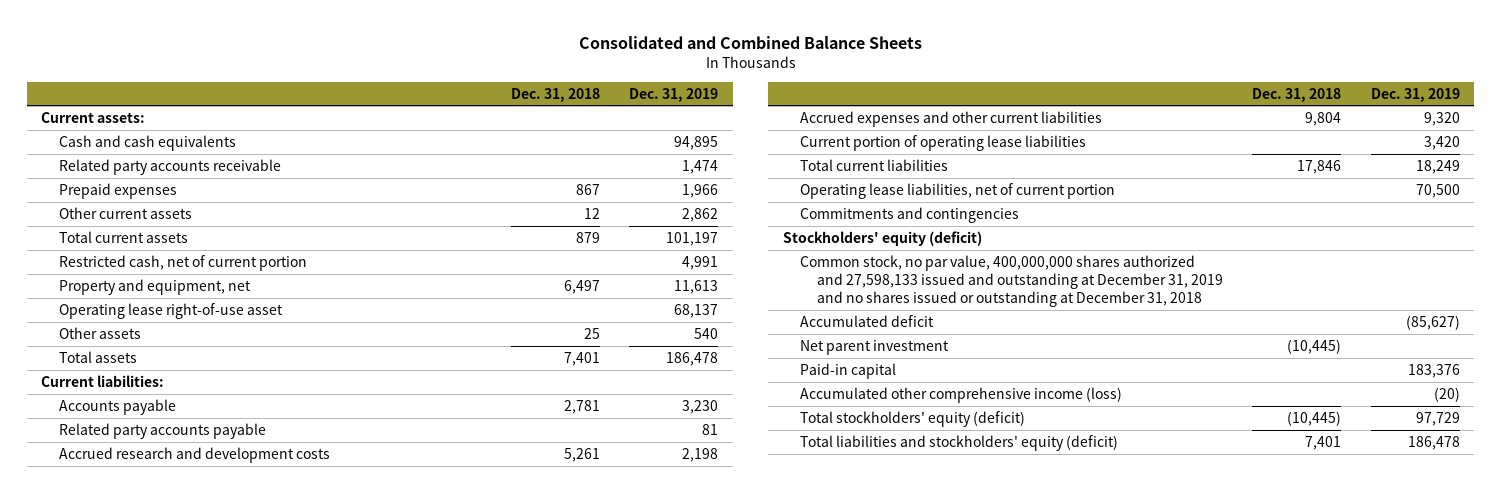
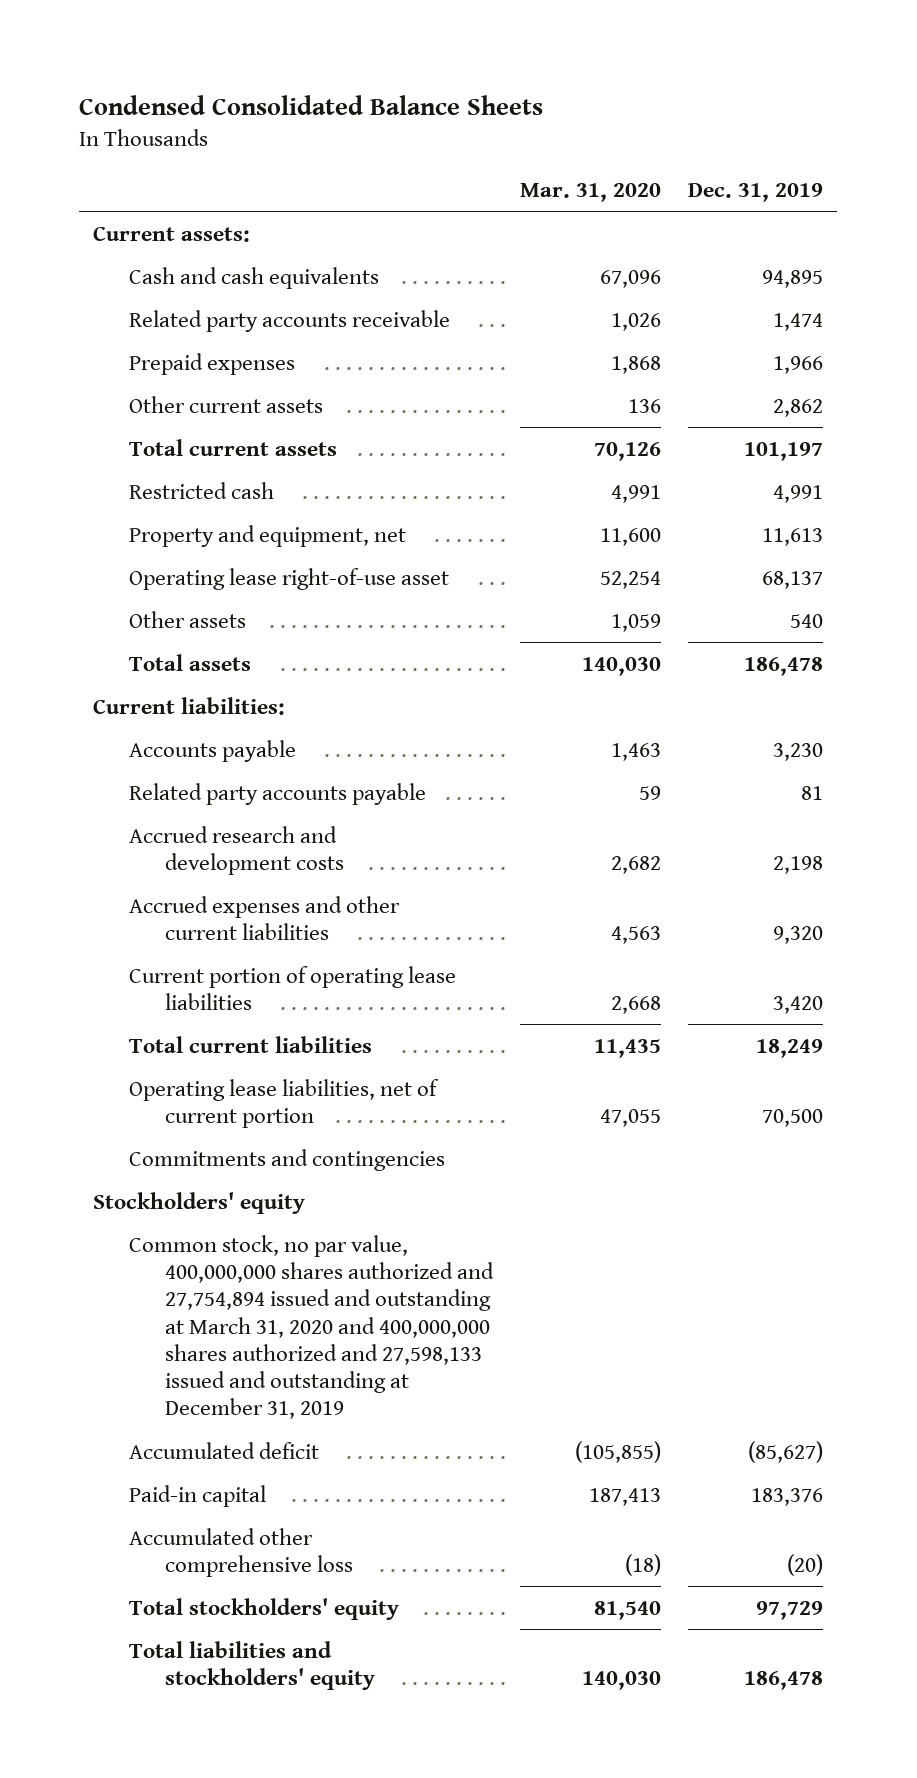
[578,35,922,49] Consolidated and Combined Balance Sheets -> [79,94,544,115] Condensed Consolidated Balance Sheets
[511,87,601,102] Dec. 31, 2018 -> none
none -> [520,183,662,203] Mar. 31, 2020
[58,254,307,271] Restricted cash, net of current portion -> [128,481,274,499] Restricted cash
[782,230,982,246] Stockholders' equity (deficit) -> [93,1191,306,1214] Stockholders' equity
[799,254,1224,308] Common stock, no par value, 400,000,000 shares authorized and 27,598,133 issued and outstanding at December 31, 2019 and no shares issued or outstanding at December 31, 2018 -> [128,1234,494,1420] Common stock, no par value, 400,000,000 shares authorized and 27,754,894 issued and outstanding at March 31, 2020 and 400,000,000 shares authorized and 27,598,133 issued and outstanding at December 31, 2019
[799,339,949,355] Net parent investment -> none
[799,386,1122,403] Accumulated other comprehensive income (loss) -> [128,1527,353,1577] Accumulated other comprehensive loss
[799,410,1025,427] Total stockholders' equity (deficit) -> [128,1597,399,1620] Total stockholders' equity
[799,434,1118,451] Total liabilities and stockholders' equity (deficit) -> [128,1640,375,1690] Total liabilities and stockholders' equity

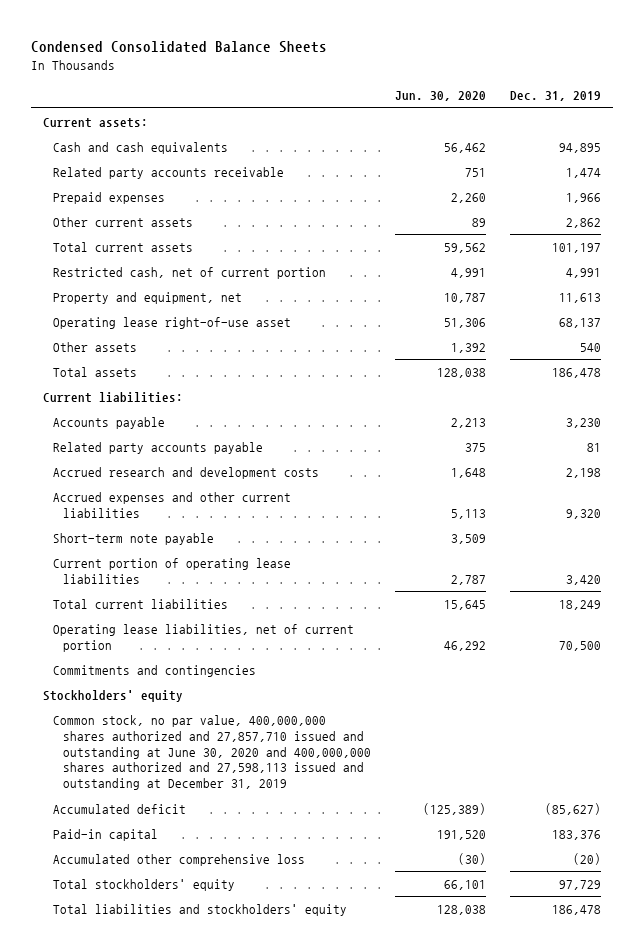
[520,183,662,203] Mar. 31, 2020 -> none
none -> [394,91,486,102] Jun. 30, 2020
[128,481,274,499] Restricted cash -> [52,266,326,279] Restricted cash, net of current portion
none -> [52,532,214,545] Short-term note payable
[128,1234,494,1420] Common stock, no par value, 400,000,000 shares authorized and 27,754,894 issued and outstanding at March 31, 2020 and 400,000,000 shares authorized and 27,598,133 issued and outstanding at December 31, 2019 -> [52,714,371,791] Common stock, no par value, 400,000,000 shares authorized and 27,857,710 issued and outstanding at June 30, 2020 and 400,000,000 shares authorized and 27,598,113 issued and outstanding at December 31, 2019

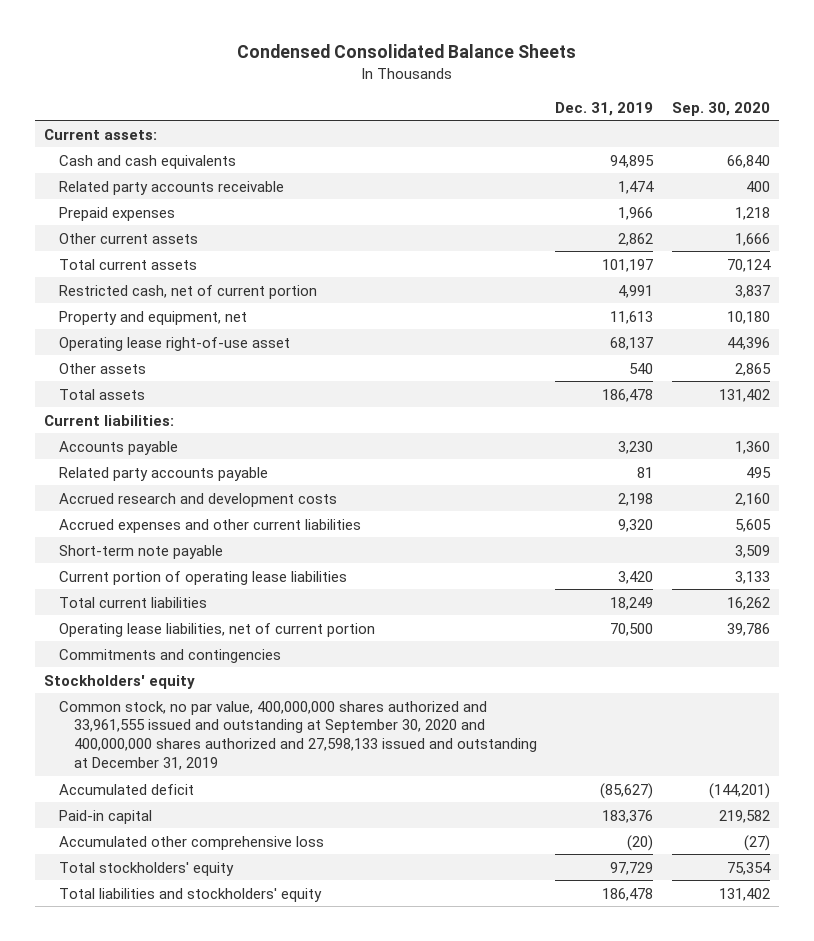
[394,91,486,102] Jun. 30, 2020 -> none
none -> [671,101,770,116] Sep. 30, 2020
[52,714,371,791] Common stock, no par value, 400,000,000 shares authorized and 27,857,710 issued and outstanding at June 30, 2020 and 400,000,000 shares authorized and 27,598,113 issued and outstanding at December 31, 2019 -> [59,700,537,771] Common stock, no par value, 400,000,000 shares authorized and 33,961,555 issued and outstanding at September 30, 2020 and 400,000,000 shares authorized and 27,598,133 issued and outstanding at December 31, 2019

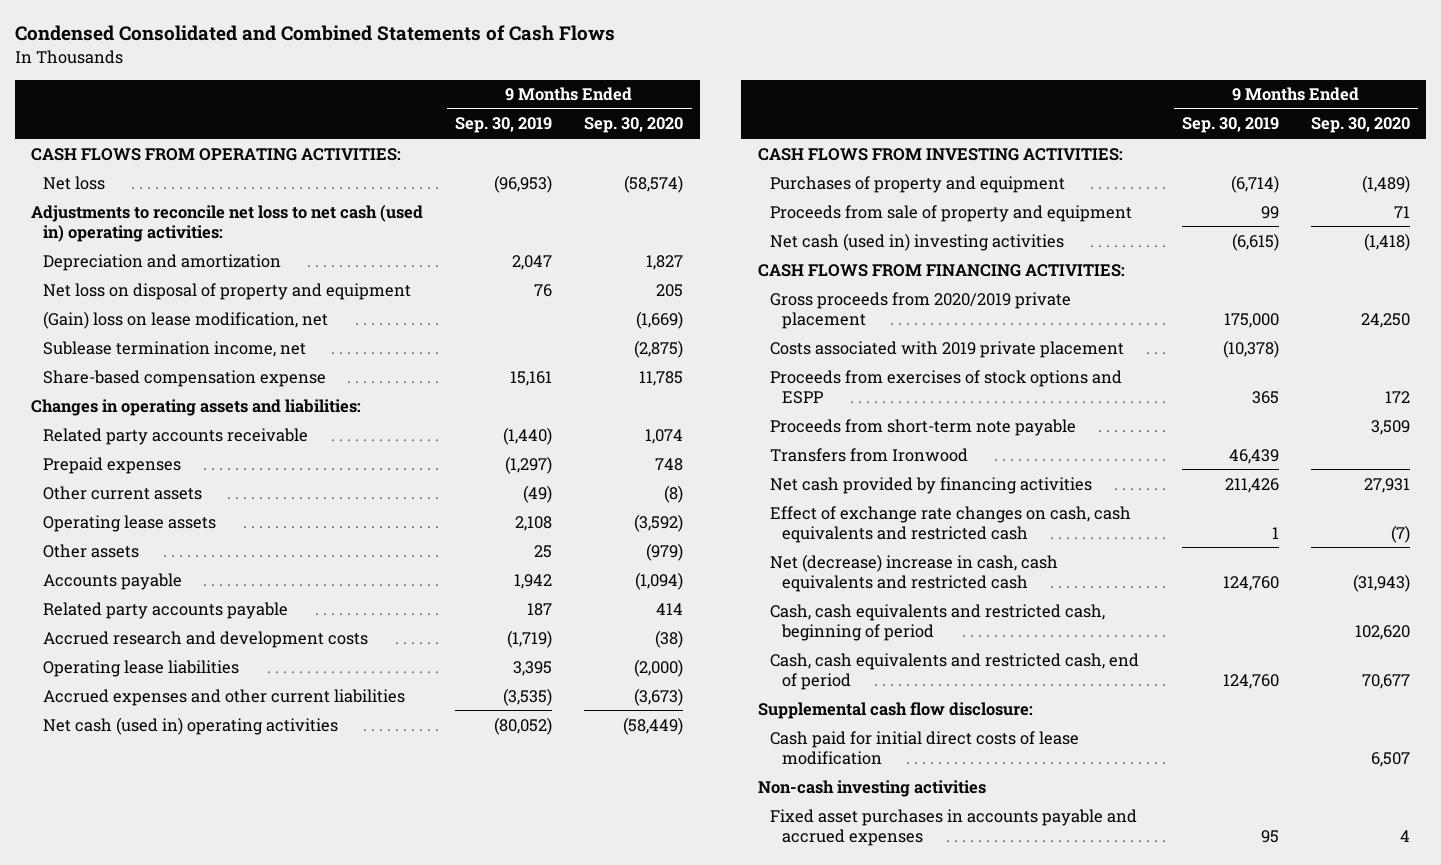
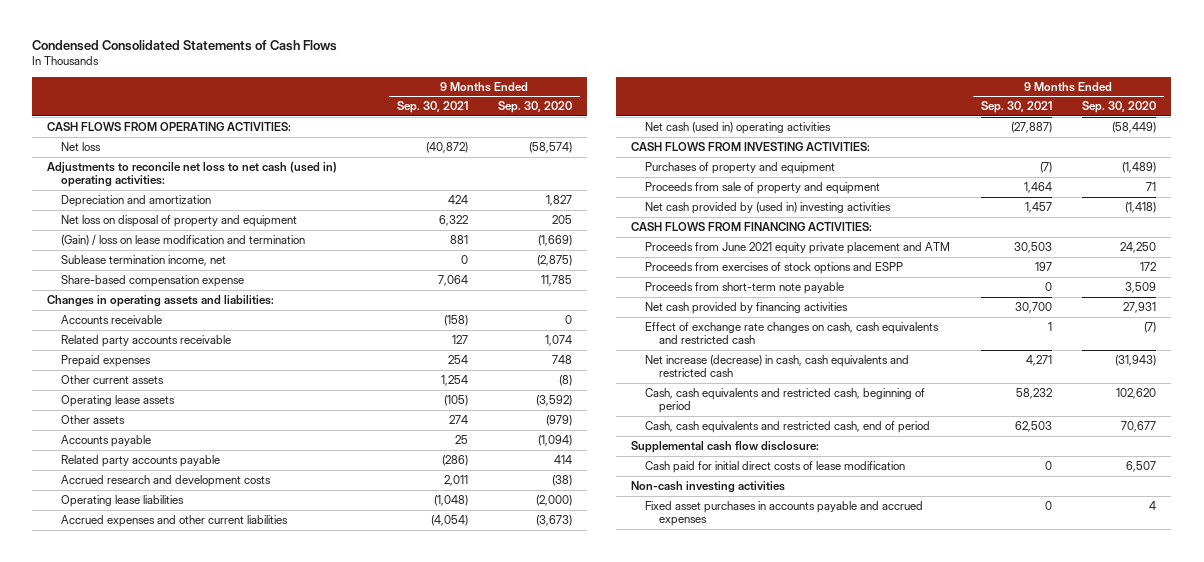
[14,25,615,42] Condensed Consolidated and Combined Statements of Cash Flows -> [32,39,338,51] Condensed Consolidated Statements of Cash Flows
[455,117,553,134] Sep. 30, 2019 -> none
none -> [396,101,468,114] Sep. 30, 2021
[43,310,329,329] (Gain) loss on lease modification, net -> [61,234,306,246] (Gain) / loss on lease modification and termination
none -> [61,314,163,324] Accounts receivable
[769,232,1064,251] Net cash (used in) investing activities -> [645,201,892,214] Net cash provided by (used in) investing activities
[769,340,1124,358] Costs associated with 2019 private placement -> none
[769,291,1071,329] Gross proceeds from 2020/2019 private placement -> [645,241,951,254] Proceeds from June 2021 equity private placement and ATM
[769,447,968,462] Transfers from Ironwood -> none
[769,553,1058,592] Net (decrease) increase in cash, cash equivalents and restricted cash -> [645,354,910,378] Net increase (decrease) in cash, cash equivalents and restricted cash

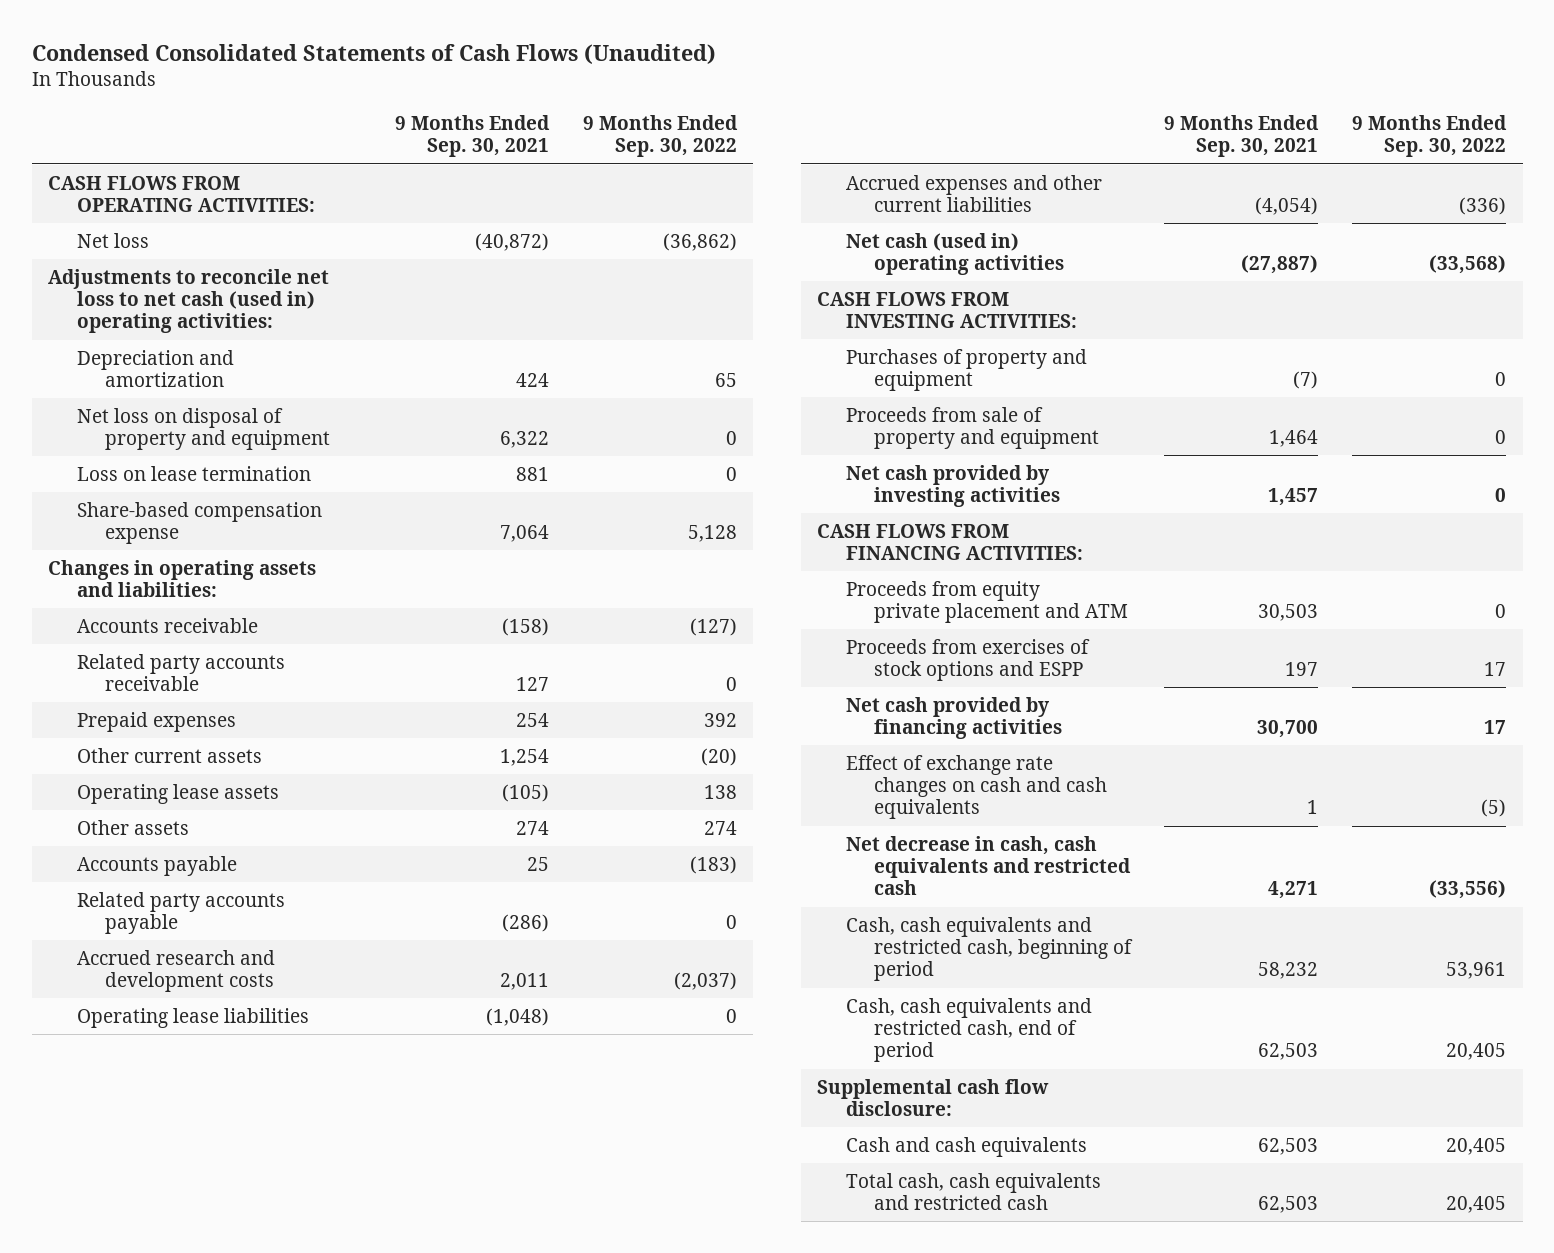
[32,39,338,51] Condensed Consolidated Statements of Cash Flows -> [31,43,716,64] Condensed Consolidated Statements of Cash Flows (Unaudited)
[498,101,573,114] Sep. 30, 2020 -> none
none -> [582,114,738,158] 9 Months Ended Sep. 30, 2022
[61,254,227,266] Sublease termination income, net -> none
[61,234,306,246] (Gain) / loss on lease modification and termination -> [76,465,311,481] Loss on lease termination
[645,201,892,214] Net cash provided by (used in) investing activities -> [845,464,1060,508] Net cash provided by investing activities
[645,241,951,254] Proceeds from June 2021 equity private placement and ATM -> [845,580,1128,624] Proceeds from equity private placement and ATM
[645,281,845,294] Proceeds from short-term note payable -> none
[645,321,940,345] Effect of exchange rate changes on cash, cash equivalents and restricted cash -> [845,754,1107,820] Effect of exchange rate changes on cash and cash equivalents
[645,354,910,378] Net increase (decrease) in cash, cash equivalents and restricted cash -> [845,835,1131,896] Net decrease in cash, cash equivalents and restricted cash
[645,460,906,473] Cash paid for initial direct costs of lease modification -> none
[631,480,786,493] Non-cash investing activities -> none
[645,500,924,527] Fixed asset purchases in accounts payable and accrued expenses -> none
none -> [845,1136,1087,1157] Cash and cash equivalents
none -> [845,1172,1101,1211] Total cash, cash equivalents and restricted cash

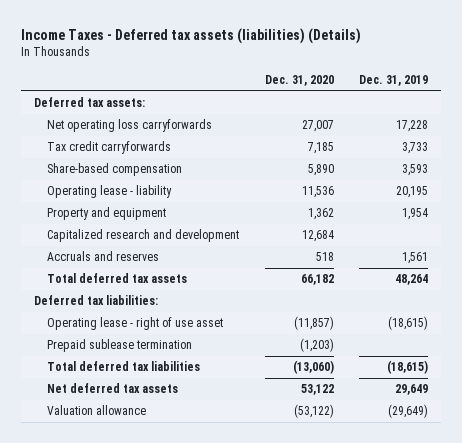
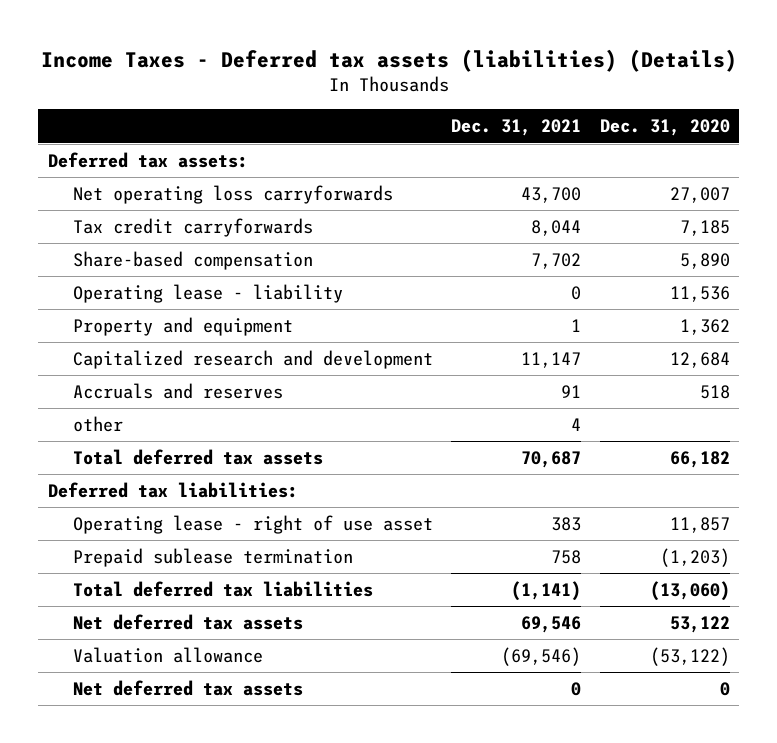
[359,75,429,87] Dec. 31, 2019 -> none
none -> [451,119,582,137] Dec. 31, 2021
none -> [72,416,123,433] other
[293,316,334,331] (11,857) -> [669,517,730,534] 11,857
none -> [72,680,303,697] Net deferred tax assets

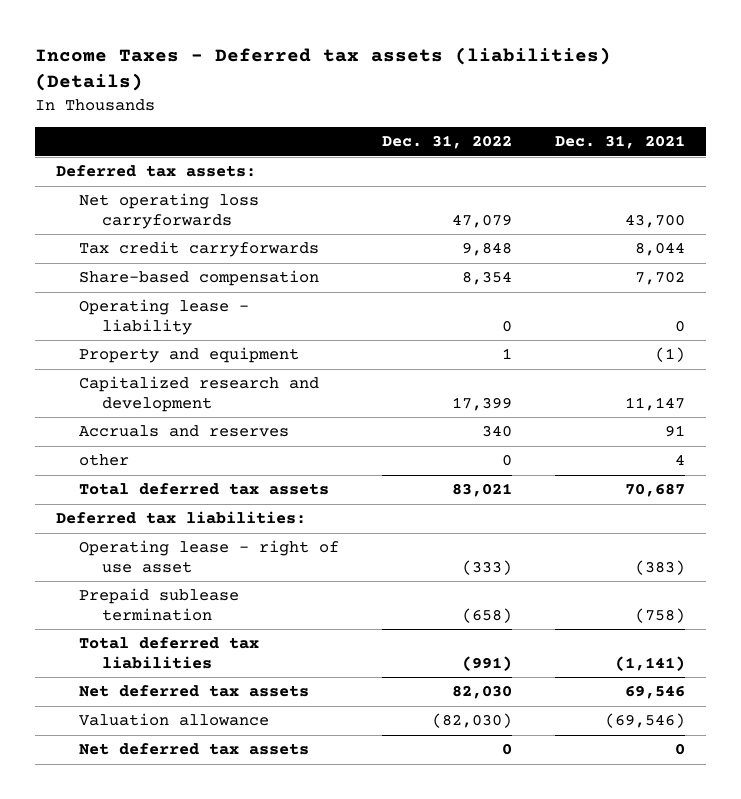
[599,119,730,137] Dec. 31, 2020 -> none
none -> [381,135,512,150] Dec. 31, 2022
[571,319,582,333] 1 -> [654,347,685,363] (1)
[551,517,582,532] 383 -> [634,559,685,575] (383)
[551,550,582,565] 758 -> [634,607,685,623] (758)

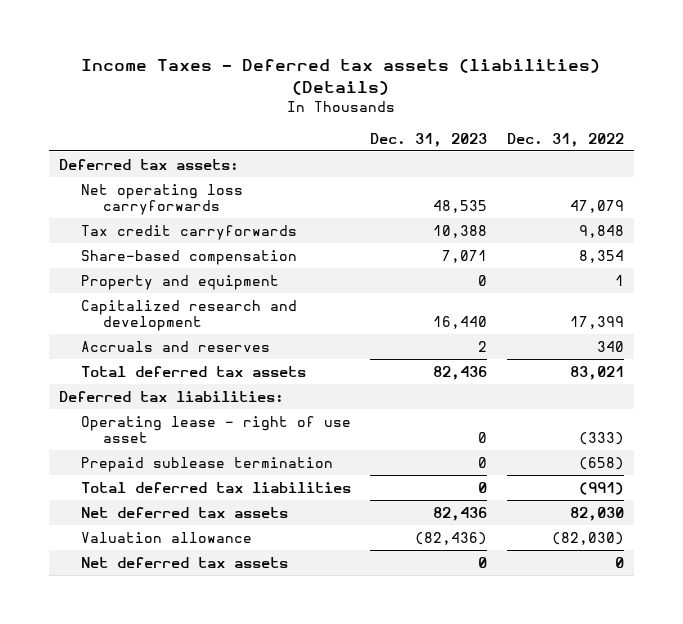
[554,135,685,150] Dec. 31, 2021 -> none
none -> [370,132,488,147] Dec. 31, 2023
[79,299,250,335] Operating lease - liability -> none
[79,454,130,467] other -> none

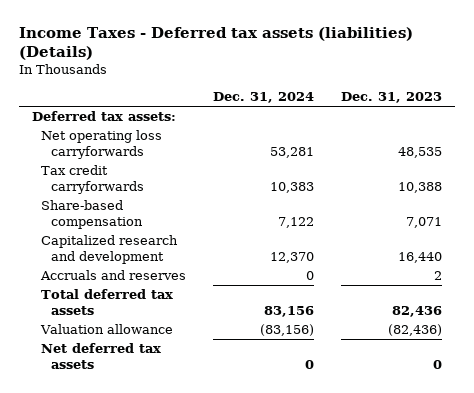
[506,132,624,147] Dec. 31, 2022 -> none
none -> [213,92,315,104] Dec. 31, 2024
[80,274,279,290] Property and equipment -> none
[58,390,284,402] Deferred tax liabilities: -> none
[80,415,351,444] Operating lease - right of use asset -> none
[80,456,333,472] Prepaid sublease termination -> none
[80,481,351,493] Total deferred tax liabilities -> none
[80,506,288,518] Net deferred tax assets -> none

